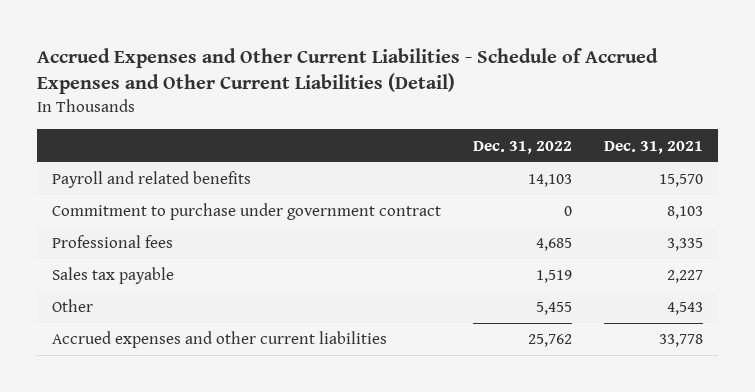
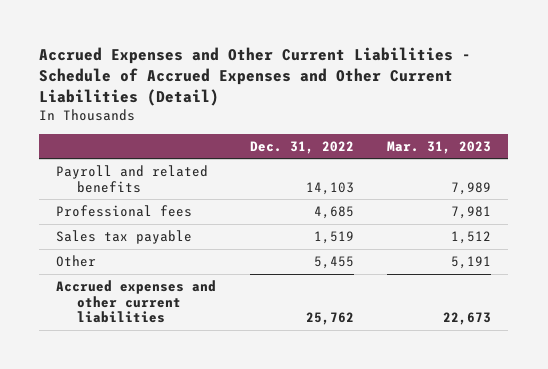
[603,140,703,154] Dec. 31, 2021 -> none
none -> [387,140,492,154] Mar. 31, 2023
[52,203,442,221] Commitment to purchase under government contract -> none

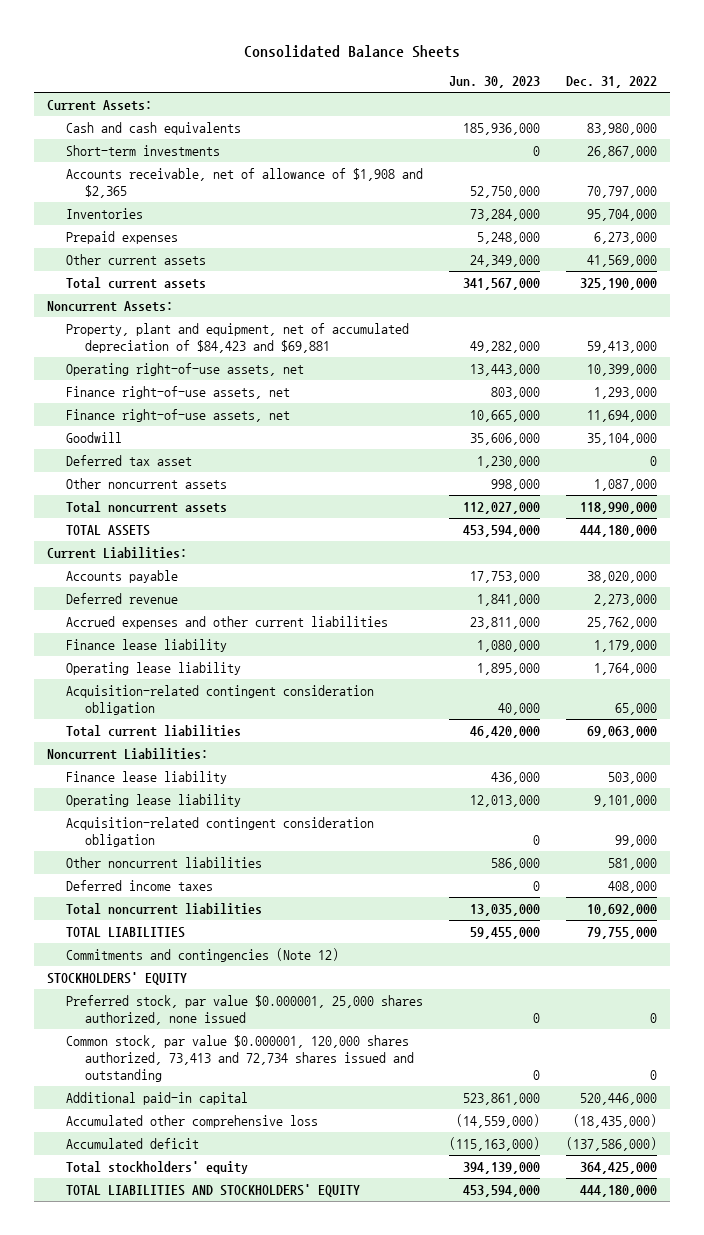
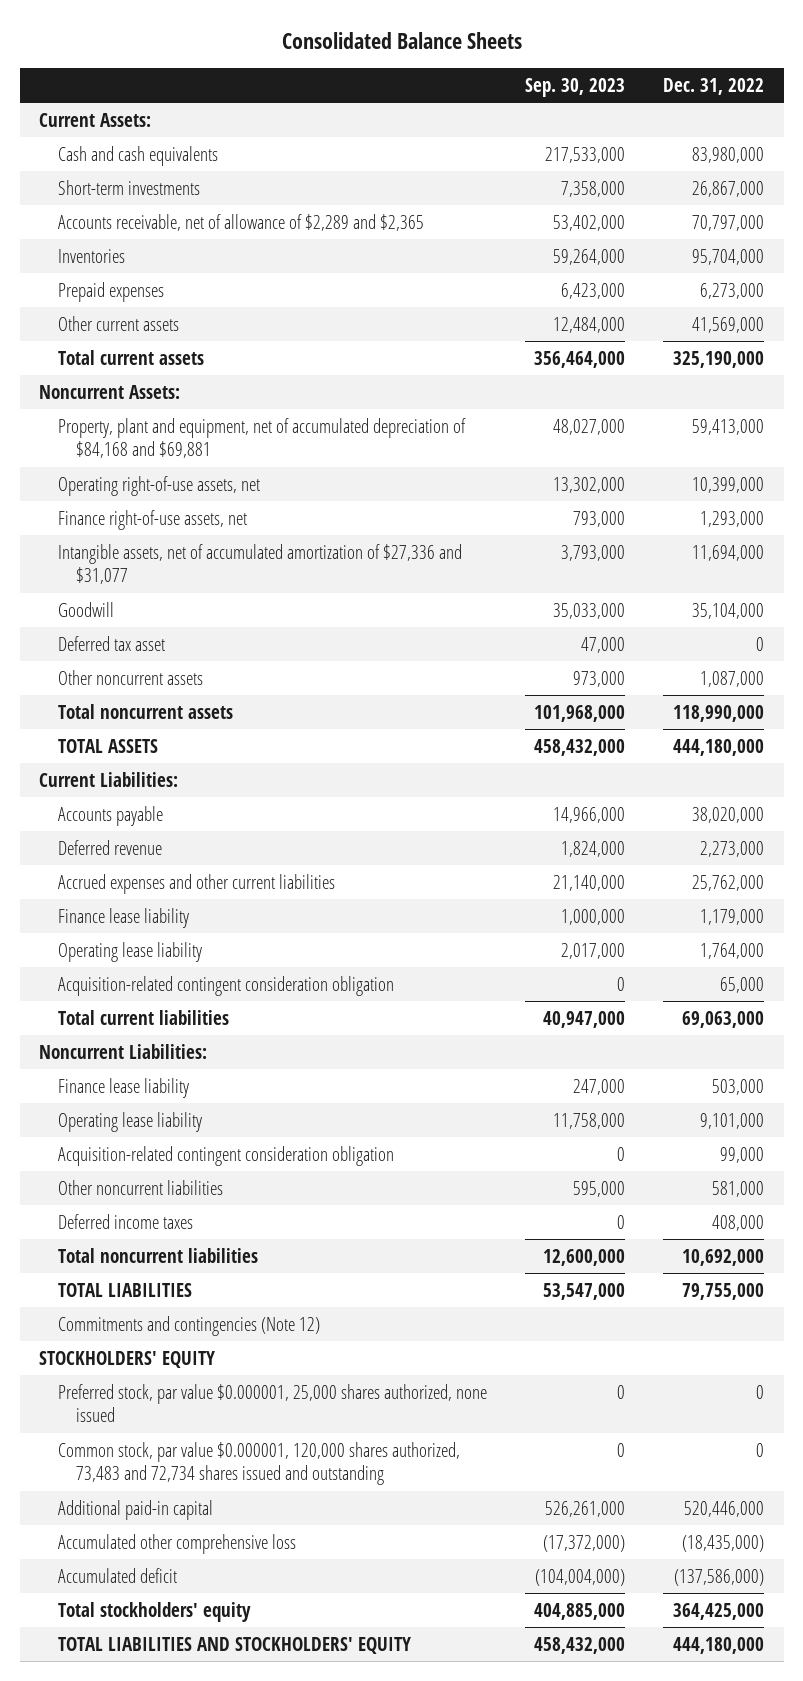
[448,76,540,89] Jun. 30, 2023 -> none
none -> [525,77,626,97] Sep. 30, 2023
[65,167,423,198] Accounts receivable, net of allowance of $1,908 and $2,365 -> [57,213,424,231] Accounts receivable, net of allowance of $2,289 and $2,365
[65,322,409,353] Property, plant and equipment, net of accumulated depreciation of $84,423 and $69,881 -> [57,417,466,459] Property, plant and equipment, net of accumulated depreciation of $84,168 and $69,881
[65,408,290,422] Finance right-of-use assets, net -> [57,543,462,585] Intangible assets, net of accumulated amortization of $27,336 and $31,077
[65,1034,414,1082] Common stock, par value $0.000001, 120,000 shares authorized, 73,413 and 72,734 shares issued and outstanding -> [57,1441,460,1486] Common stock, par value $0.000001, 120,000 shares authorized, 73,483 and 72,734 shares issued and outstanding

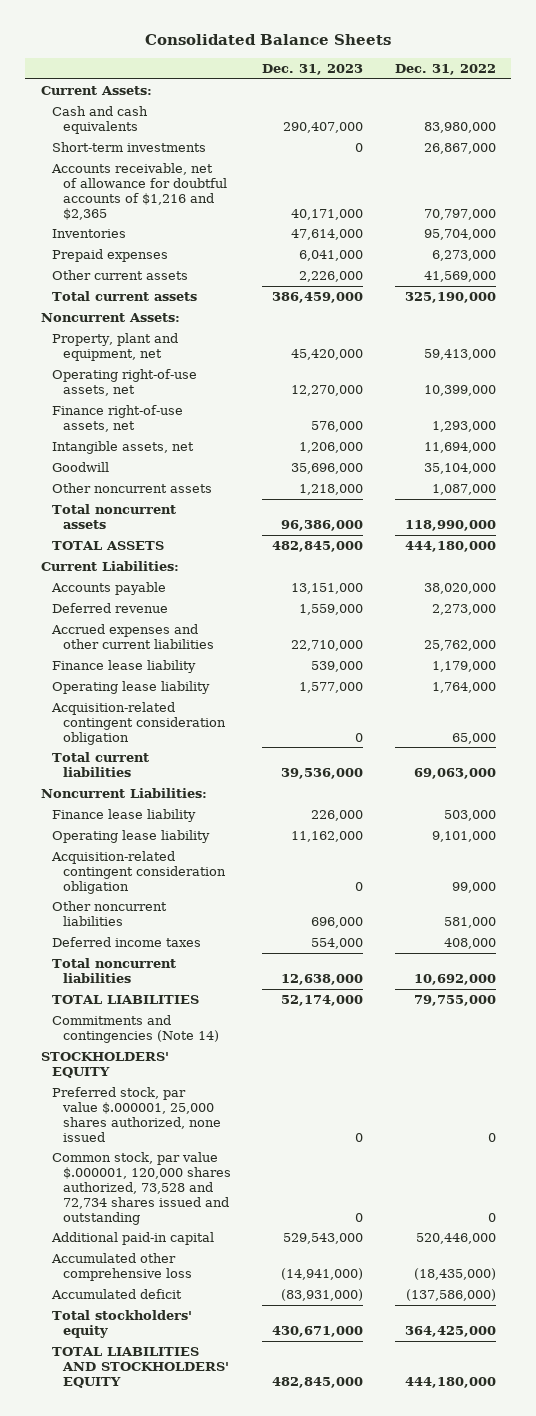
[525,77,626,97] Sep. 30, 2023 -> none
none -> [262,63,364,75] Dec. 31, 2023
[57,213,424,231] Accounts receivable, net of allowance of $2,289 and $2,365 -> [50,163,227,220] Accounts receivable, net of allowance for doubtful accounts of $1,216 and $2,365
[57,417,466,459] Property, plant and equipment, net of accumulated depreciation of $84,168 and $69,881 -> [51,333,178,361] Property, plant and equipment, net
[57,543,462,585] Intangible assets, net of accumulated amortization of $27,336 and $31,077 -> [51,441,194,455] Intangible assets, net
[57,635,165,651] Deferred tax asset -> none
[57,1315,320,1336] Commitments and contingencies (Note 12) -> [51,1015,219,1043] Commitments and contingencies (Note 14)
[57,1383,487,1423] Preferred stock, par value $0.000001, 25,000 shares authorized, none issued -> [51,1087,221,1142] Preferred stock, par value $.000001, 25,000 shares authorized, none issued
[57,1441,460,1486] Common stock, par value $0.000001, 120,000 shares authorized, 73,483 and 72,734 shares issued and outstanding -> [51,1152,231,1225] Common stock, par value $.000001, 120,000 shares authorized, 73,528 and 72,734 shares issued and outstanding

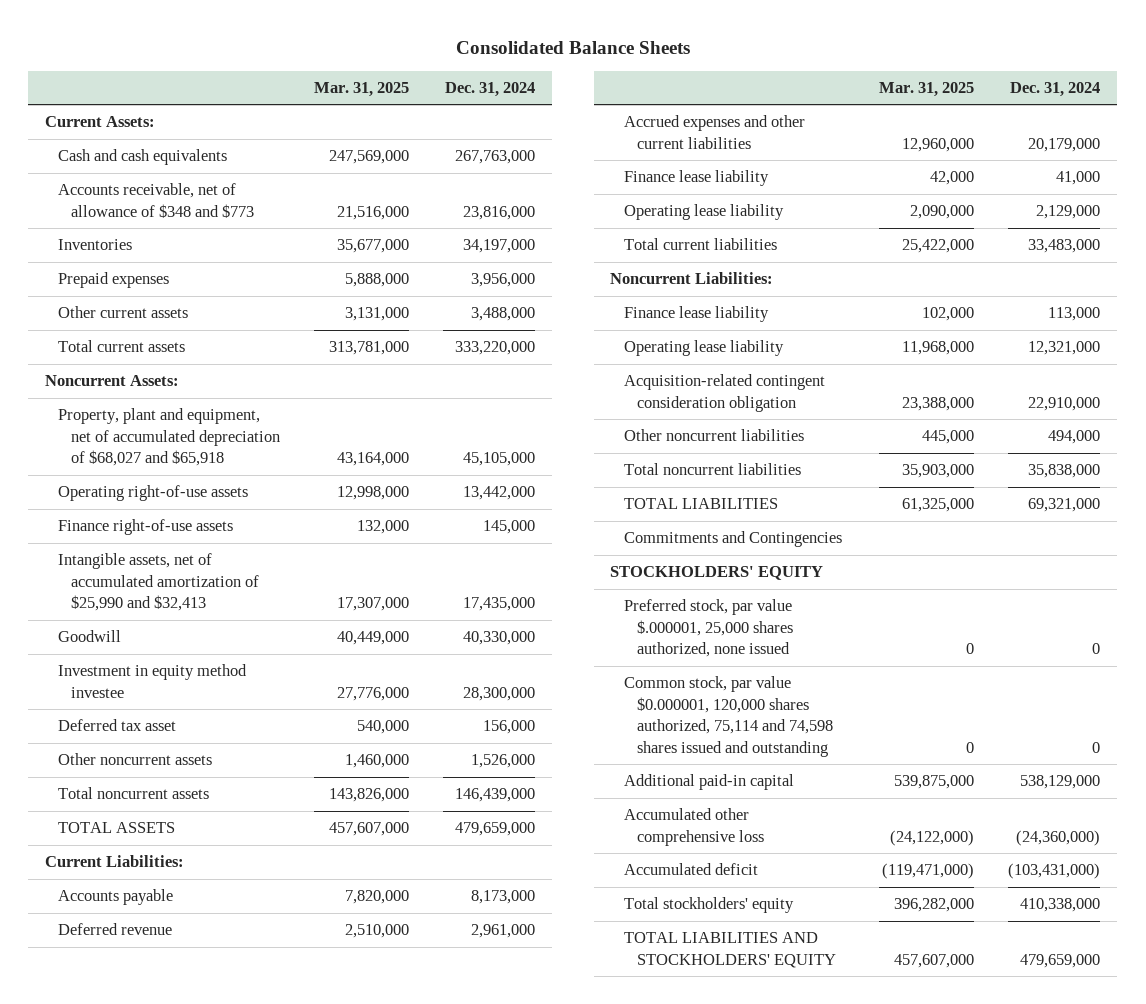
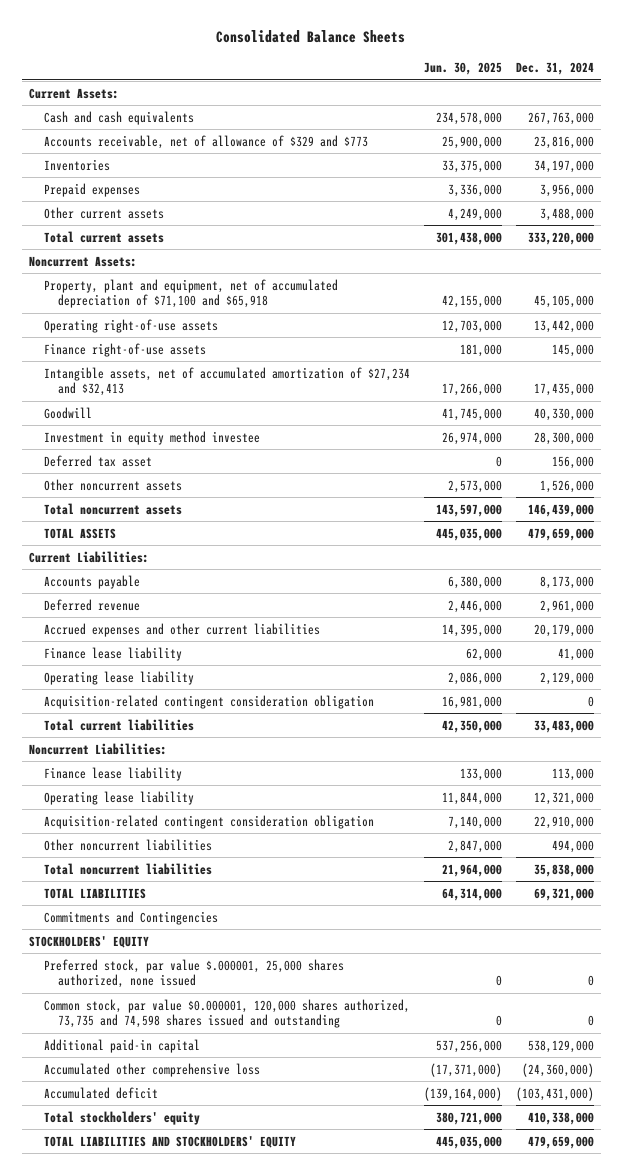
[314,81,410,97] Mar. 31, 2025 -> none
none -> [423,62,502,76] Jun. 30, 2025
[58,183,255,218] Accounts receivable, net of allowance of $348 and $773 -> [43,134,368,149] Accounts receivable, net of allowance of $329 and $773
[58,408,281,467] Property, plant and equipment, net of accumulated depreciation of $68,027 and $65,918 -> [43,278,338,309] Property, plant and equipment, net of accumulated depreciation of $71,100 and $65,918
[58,553,260,612] Intangible assets, net of accumulated amortization of $25,990 and $32,413 -> [43,366,410,397] Intangible assets, net of accumulated amortization of $27,234 and $32,413
none -> [43,694,374,709] Acquisition-related contingent consideration obligation
[623,676,833,757] Common stock, par value $0.000001, 120,000 shares authorized, 75,114 and 74,598 shares issued and outstanding -> [43,998,410,1029] Common stock, par value $0.000001, 120,000 shares authorized, 73,735 and 74,598 shares issued and outstanding

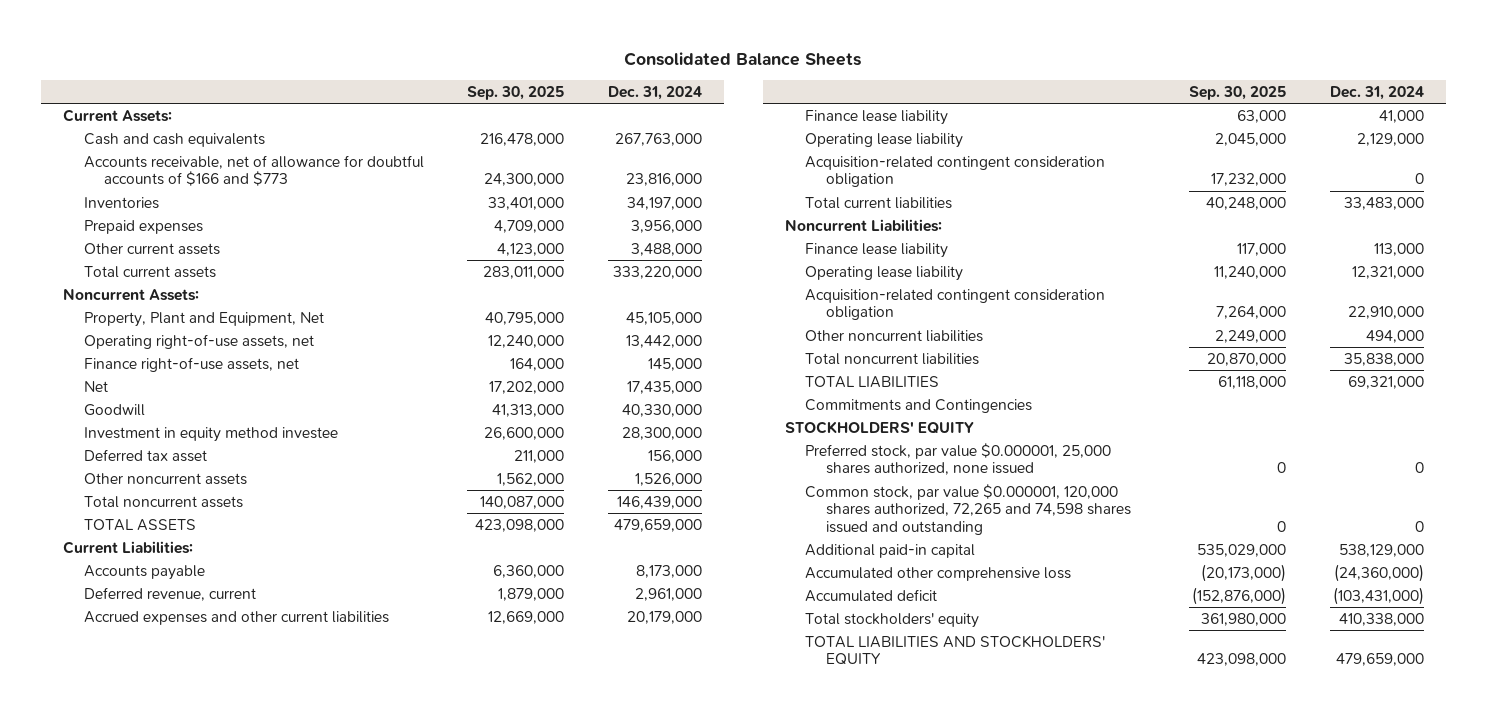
[423,62,502,76] Jun. 30, 2025 -> none
none -> [467,85,565,100] Sep. 30, 2025
[43,134,368,149] Accounts receivable, net of allowance of $329 and $773 -> [83,154,424,187] Accounts receivable, net of allowance for doubtful accounts of $166 and $773
[43,278,338,309] Property, plant and equipment, net of accumulated depreciation of $71,100 and $65,918 -> [83,311,324,327] Property, Plant and Equipment, Net
[43,318,218,333] Operating right-of-use assets -> [83,333,314,349] Operating right-of-use assets, net
[43,342,206,357] Finance right-of-use assets -> [83,356,299,372] Finance right-of-use assets, net
[43,366,410,397] Intangible assets, net of accumulated amortization of $27,234 and $32,413 -> [83,380,108,392] Net
[43,598,140,611] Deferred revenue -> [83,586,256,601] Deferred revenue, current
[43,958,344,989] Preferred stock, par value $.000001, 25,000 shares authorized, none issued -> [805,442,1112,476] Preferred stock, par value $0.000001, 25,000 shares authorized, none issued
[43,998,410,1029] Common stock, par value $0.000001, 120,000 shares authorized, 73,735 and 74,598 shares issued and outstanding -> [805,483,1131,535] Common stock, par value $0.000001, 120,000 shares authorized, 72,265 and 74,598 shares issued and outstanding

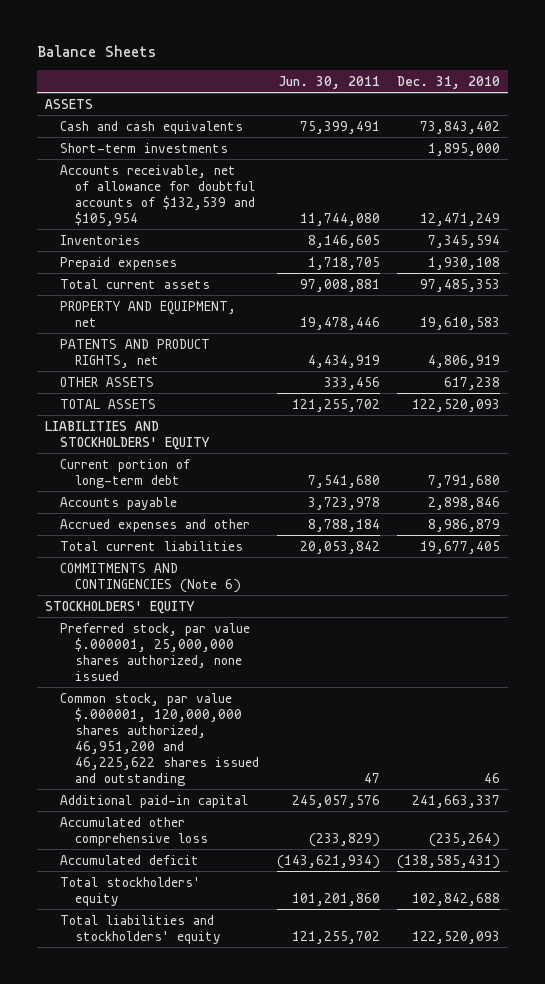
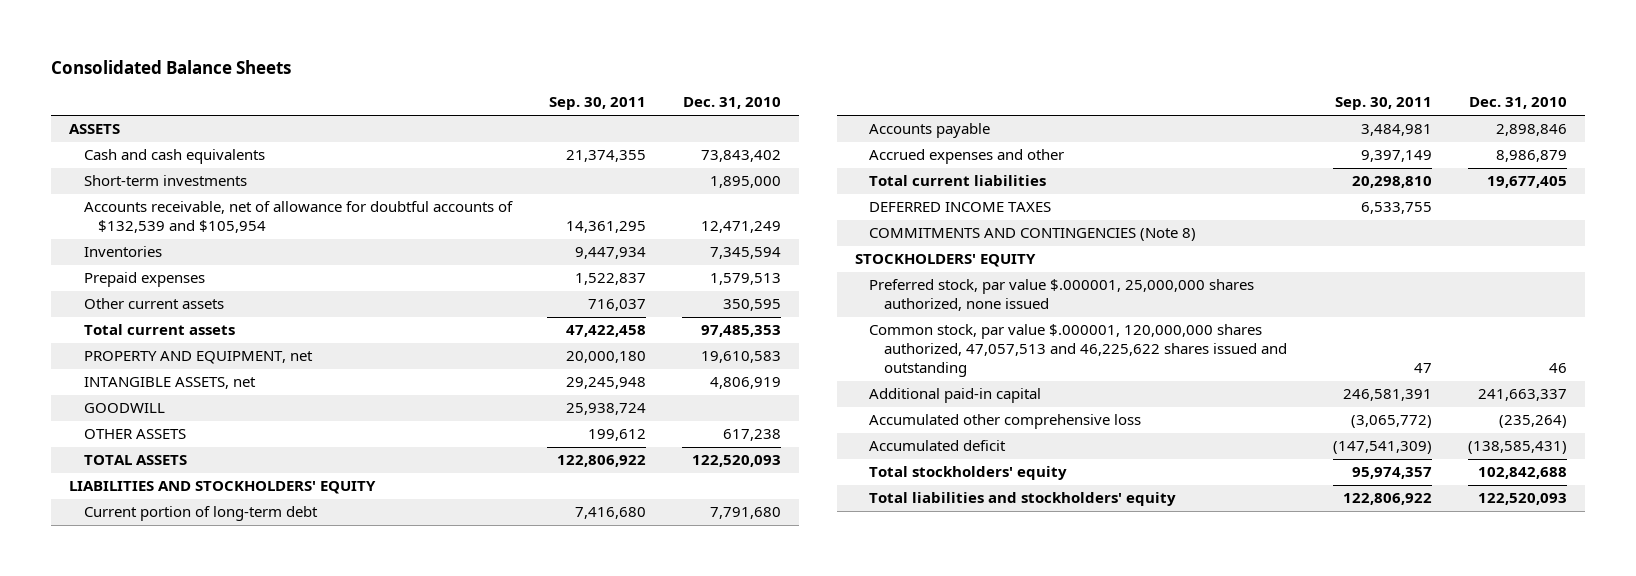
[36,45,156,58] Balance Sheets -> [50,60,291,75] Consolidated Balance Sheets
[278,75,380,89] Jun. 30, 2011 -> none
none -> [549,97,647,111] Sep. 30, 2011
[427,256,500,270] 1,930,108 -> [710,273,782,286] 1,579,513
none -> [83,298,224,310] Other current assets
[60,338,211,368] PATENTS AND PRODUCT RIGHTS, net -> [83,377,256,390] INTANGIBLE ASSETS, net
none -> [83,403,165,414] GOODWILL
none -> [869,202,1052,213] DEFERRED INCOME TAXES
[60,562,242,593] COMMITMENTS AND CONTINGENCIES (Note 6) -> [869,228,1197,242] COMMITMENTS AND CONTINGENCIES (Note 8)
[60,692,260,786] Common stock, par value $.000001, 120,000,000 shares authorized, 46,951,200 and 46,225,622 shares issued and outstanding -> [869,324,1287,377] Common stock, par value $.000001, 120,000,000 shares authorized, 47,057,513 and 46,225,622 shares issued and outstanding

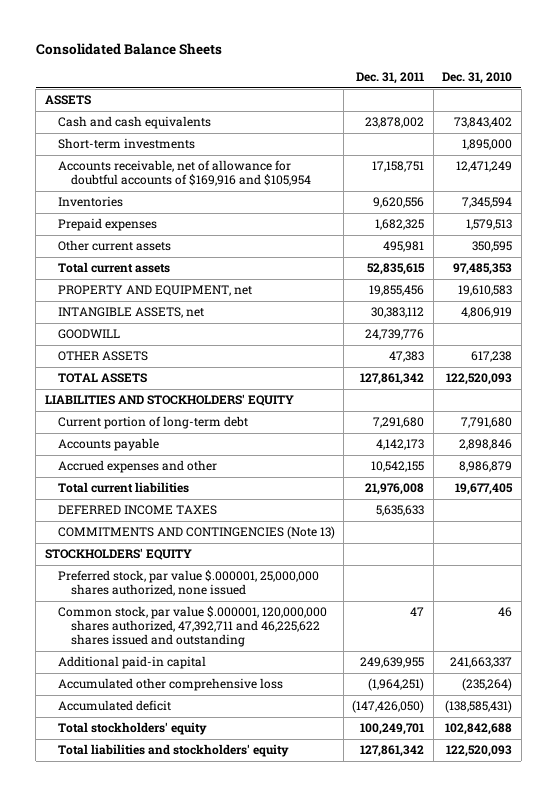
[549,97,647,111] Sep. 30, 2011 -> none
none -> [356,72,425,85] Dec. 31, 2011
[83,201,513,234] Accounts receivable, net of allowance for doubtful accounts of $132,539 and $105,954 -> [57,160,311,187] Accounts receivable, net of allowance for doubtful accounts of $169,916 and $105,954
[869,228,1197,242] COMMITMENTS AND CONTINGENCIES (Note 8) -> [57,526,335,540] COMMITMENTS AND CONTINGENCIES (Note 13)
[869,324,1287,377] Common stock, par value $.000001, 120,000,000 shares authorized, 47,057,513 and 46,225,622 shares issued and outstanding -> [57,606,327,648] Common stock, par value $.000001, 120,000,000 shares authorized, 47,392,711 and 46,225,622 shares issued and outstanding

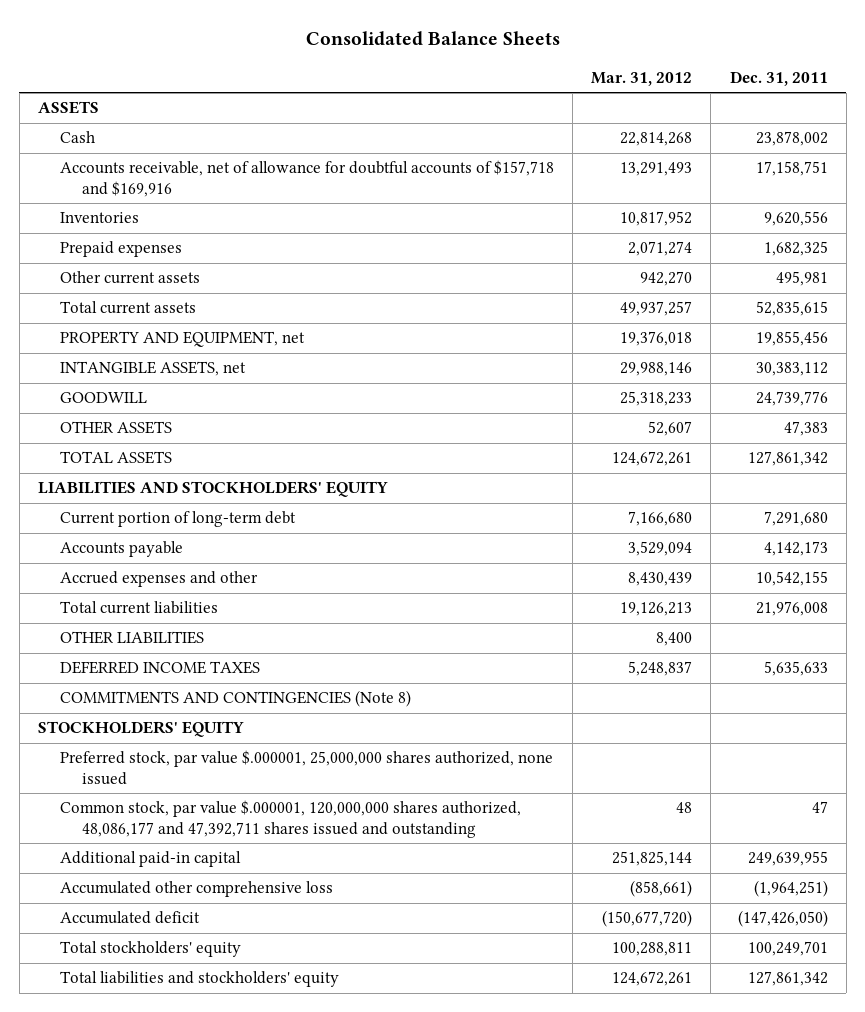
[442,72,513,85] Dec. 31, 2010 -> none
none -> [591,71,693,86] Mar. 31, 2012
[57,138,195,150] Short-term investments -> none
[57,116,211,130] Cash and cash equivalents -> [59,131,95,144] Cash
[57,160,311,187] Accounts receivable, net of allowance for doubtful accounts of $169,916 and $105,954 -> [59,160,554,197] Accounts receivable, net of allowance for doubtful accounts of $157,718 and $169,916
none -> [59,631,204,645] OTHER LIABILITIES
[57,526,335,540] COMMITMENTS AND CONTINGENCIES (Note 13) -> [59,690,411,708] COMMITMENTS AND CONTINGENCIES (Note 8)
[57,606,327,648] Common stock, par value $.000001, 120,000,000 shares authorized, 47,392,711 and 46,225,622 shares issued and outstanding -> [59,800,521,838] Common stock, par value $.000001, 120,000,000 shares authorized, 48,086,177 and 47,392,711 shares issued and outstanding

